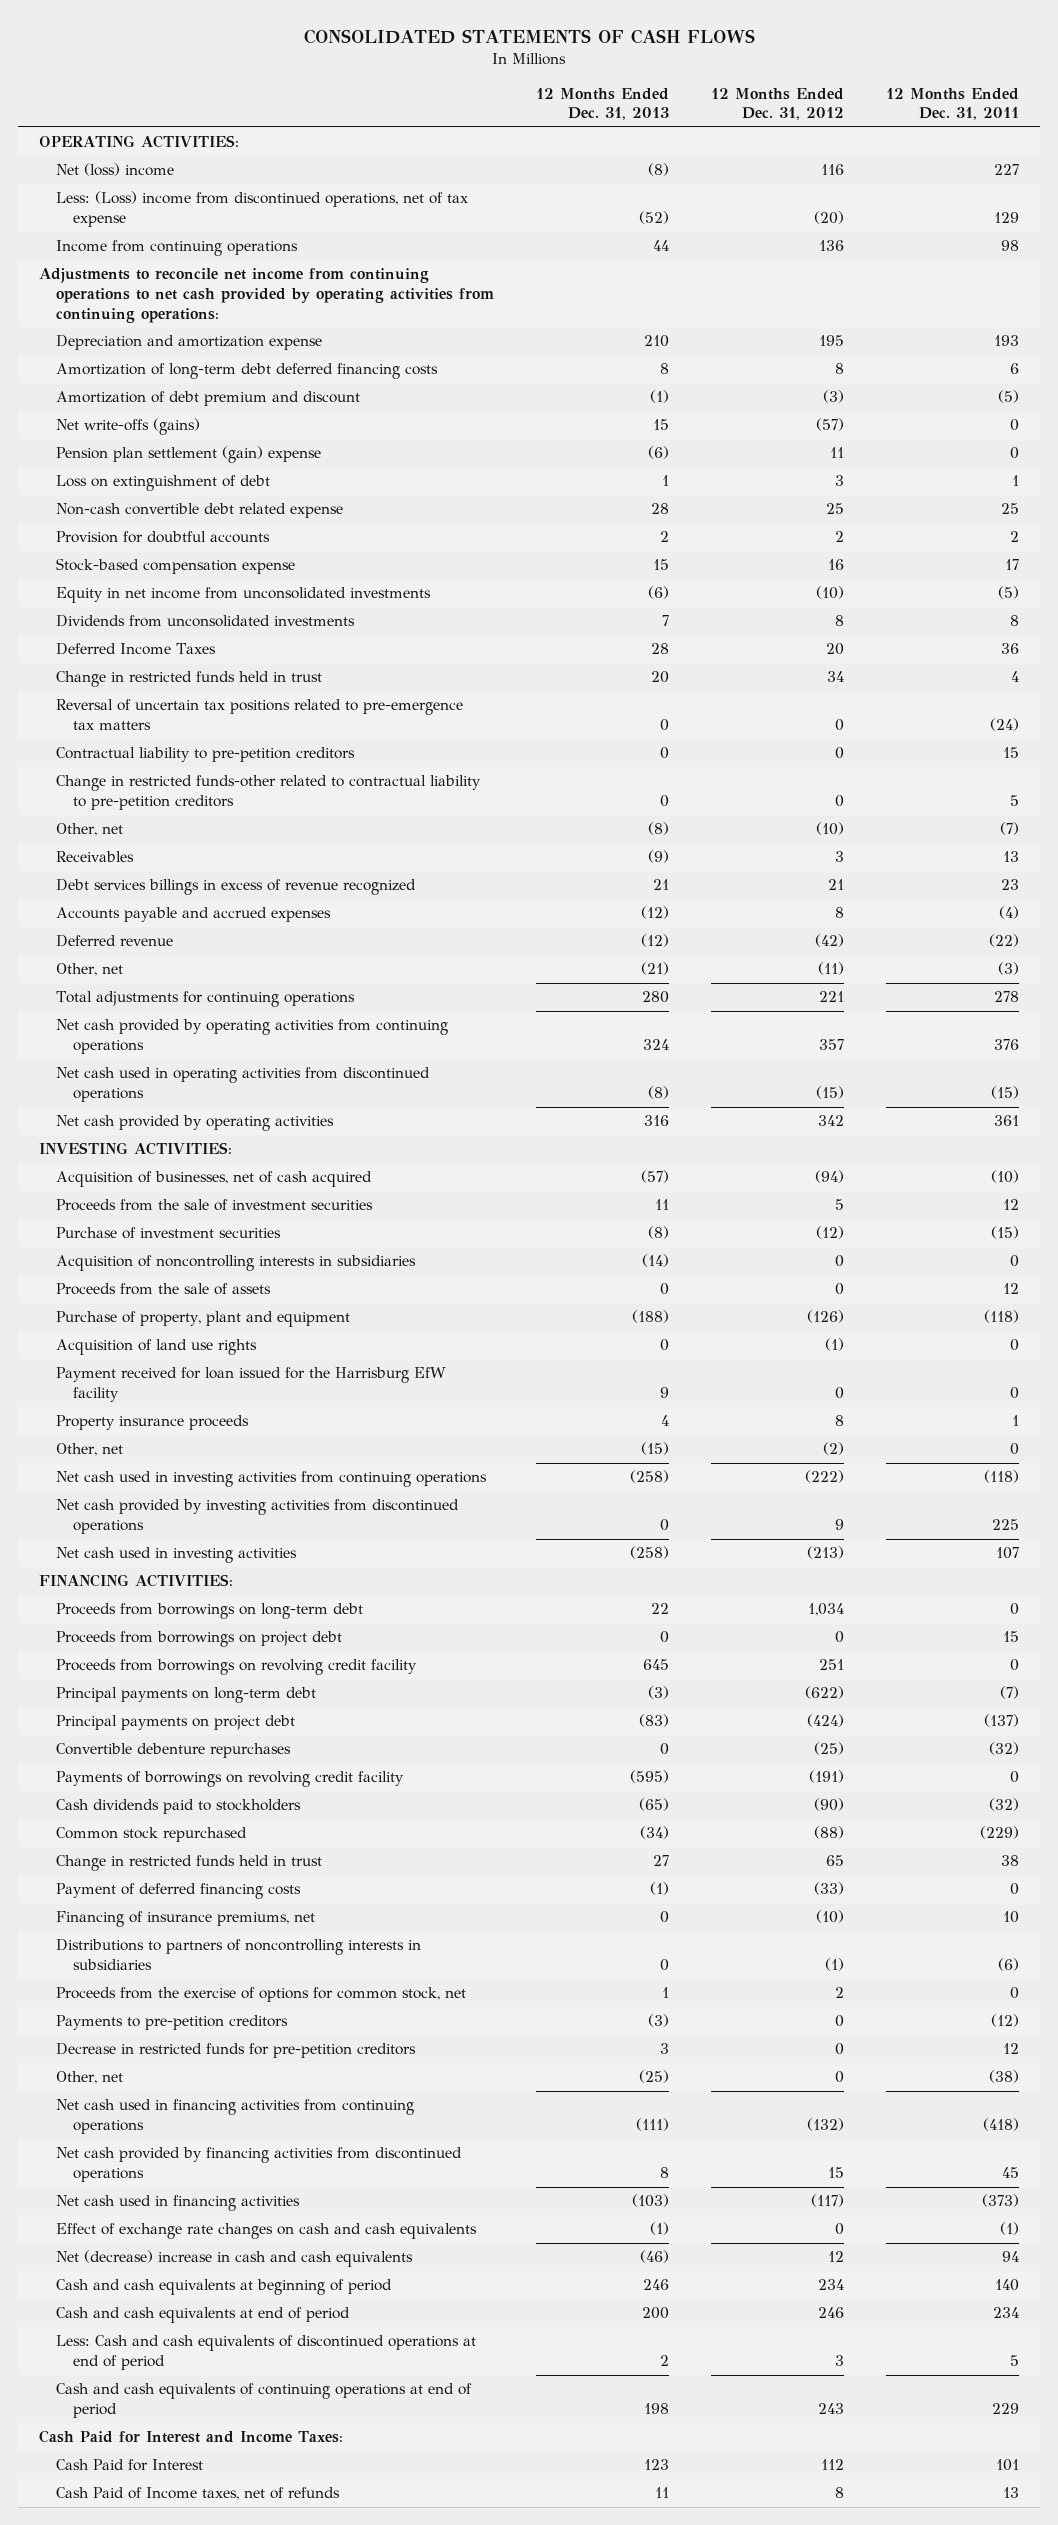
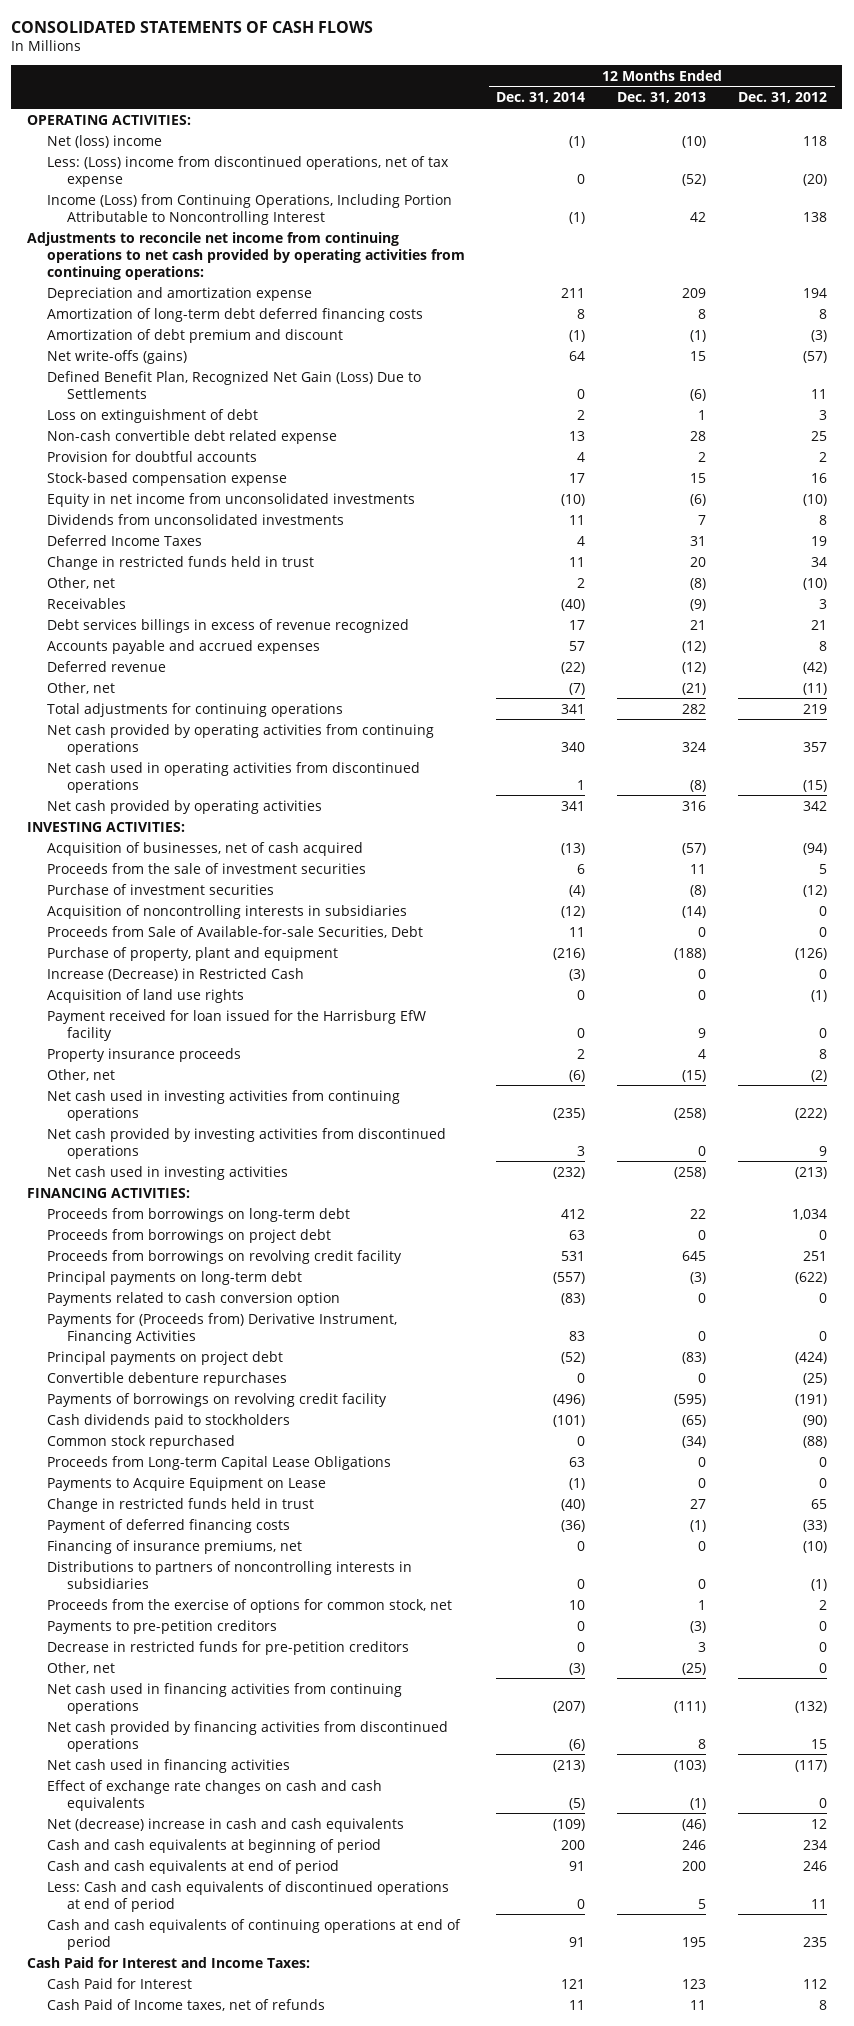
[885,87,1019,121] 12 Months Ended Dec. 31, 2011 -> none
none -> [496,92,586,104] Dec. 31, 2014
[647,163,669,177] (8) -> [682,135,707,148] (10)
[820,164,844,176] 116 -> [802,135,827,146] 118
[56,240,299,257] Income from continuing operations -> [46,193,452,225] Income (Loss) from Continuing Operations, Including Portion Attributable to Noncontrolling Interest
[652,240,669,252] 44 -> [690,211,707,222] 42
[818,240,844,252] 136 -> [802,211,827,222] 138
[643,335,669,348] 210 -> [682,287,707,298] 209
[818,335,844,347] 195 -> [802,287,827,298] 194
[56,446,322,464] Pension plan settlement (gain) expense -> [46,370,421,399] Defined Benefit Plan, Recognized Net Gain (Loss) Due to Settlements
[650,643,669,655] 28 -> [690,535,707,546] 31
[825,643,844,656] 20 -> [810,535,827,546] 19
[56,699,464,730] Reversal of uncertain tax positions related to pre-emergence tax matters -> none
[56,747,356,763] Contractual liability to pre-petition creditors -> none
[56,775,482,810] Change in restricted funds-other related to contractual liability to pre-petition creditors -> none
[641,991,669,1004] 280 -> [682,703,707,714] 282
[818,991,844,1003] 221 -> [802,703,827,714] 219
[56,1283,272,1296] Proceeds from the sale of assets -> none
none -> [46,925,423,938] Proceeds from Sale of Available-for-sale Securities, Debt
none -> [46,967,304,981] Increase (Decrease) in Restricted Cash
none -> [46,1291,340,1306] Payments related to cash conversion option
none -> [46,1312,397,1344] Payments for (Proceeds from) Derivative Instrument, Financing Activities
none -> [46,1455,391,1470] Proceeds from Long-term Capital Lease Obligations
none -> [46,1476,326,1491] Payments to Acquire Equipment on Lease
[659,2354,669,2366] 2 -> [698,1898,707,1909] 5
[834,2354,844,2366] 3 -> [810,1898,827,1909] 11
[643,2402,669,2414] 198 -> [682,1936,707,1947] 195
[817,2402,844,2414] 243 -> [802,1936,827,1947] 235

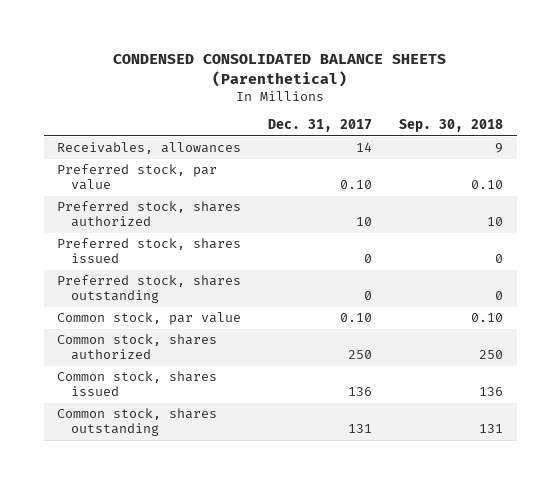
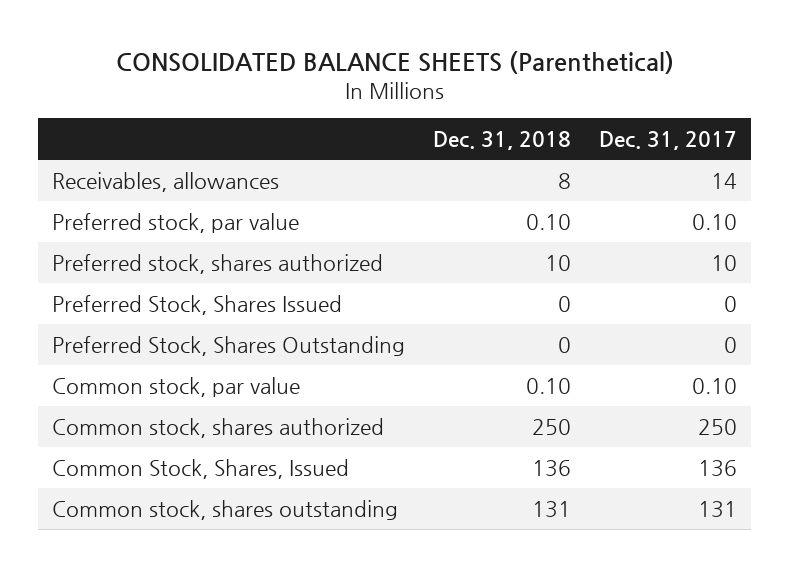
[113,53,447,87] CONDENSED CONSOLIDATED BALANCE SHEETS (Parenthetical) -> [115,50,674,74] CONSOLIDATED BALANCE SHEETS (Parenthetical)
[399,119,504,133] Sep. 30, 2018 -> none
none -> [433,130,572,150] Dec. 31, 2018
[57,238,242,264] Preferred stock, shares issued -> [52,294,343,315] Preferred Stock, Shares Issued
[57,275,242,304] Preferred stock, shares outstanding -> [52,335,406,356] Preferred Stock, Shares Outstanding
[57,371,218,397] Common stock, shares issued -> [52,458,350,479] Common Stock, Shares, Issued

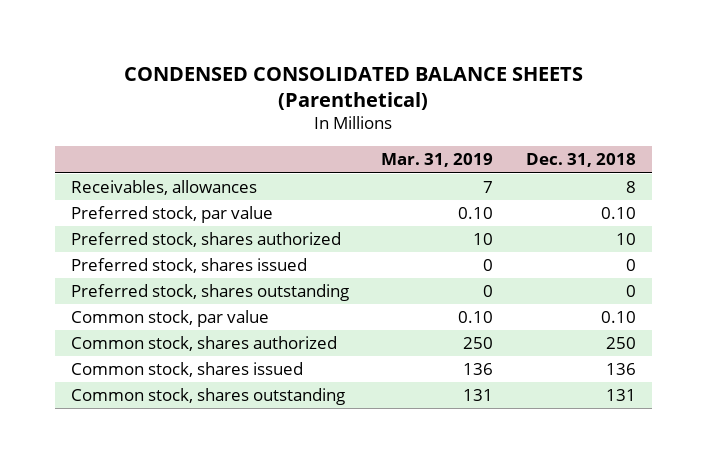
[115,50,674,74] CONSOLIDATED BALANCE SHEETS (Parenthetical) -> [124,66,584,110] CONDENSED CONSOLIDATED BALANCE SHEETS (Parenthetical)
[599,130,738,150] Dec. 31, 2017 -> none
none -> [381,153,494,168] Mar. 31, 2019
[52,294,343,315] Preferred Stock, Shares Issued -> [70,258,307,274] Preferred stock, shares issued
[52,335,406,356] Preferred Stock, Shares Outstanding -> [70,284,349,302] Preferred stock, shares outstanding
[52,458,350,479] Common Stock, Shares, Issued -> [70,362,303,378] Common stock, shares issued

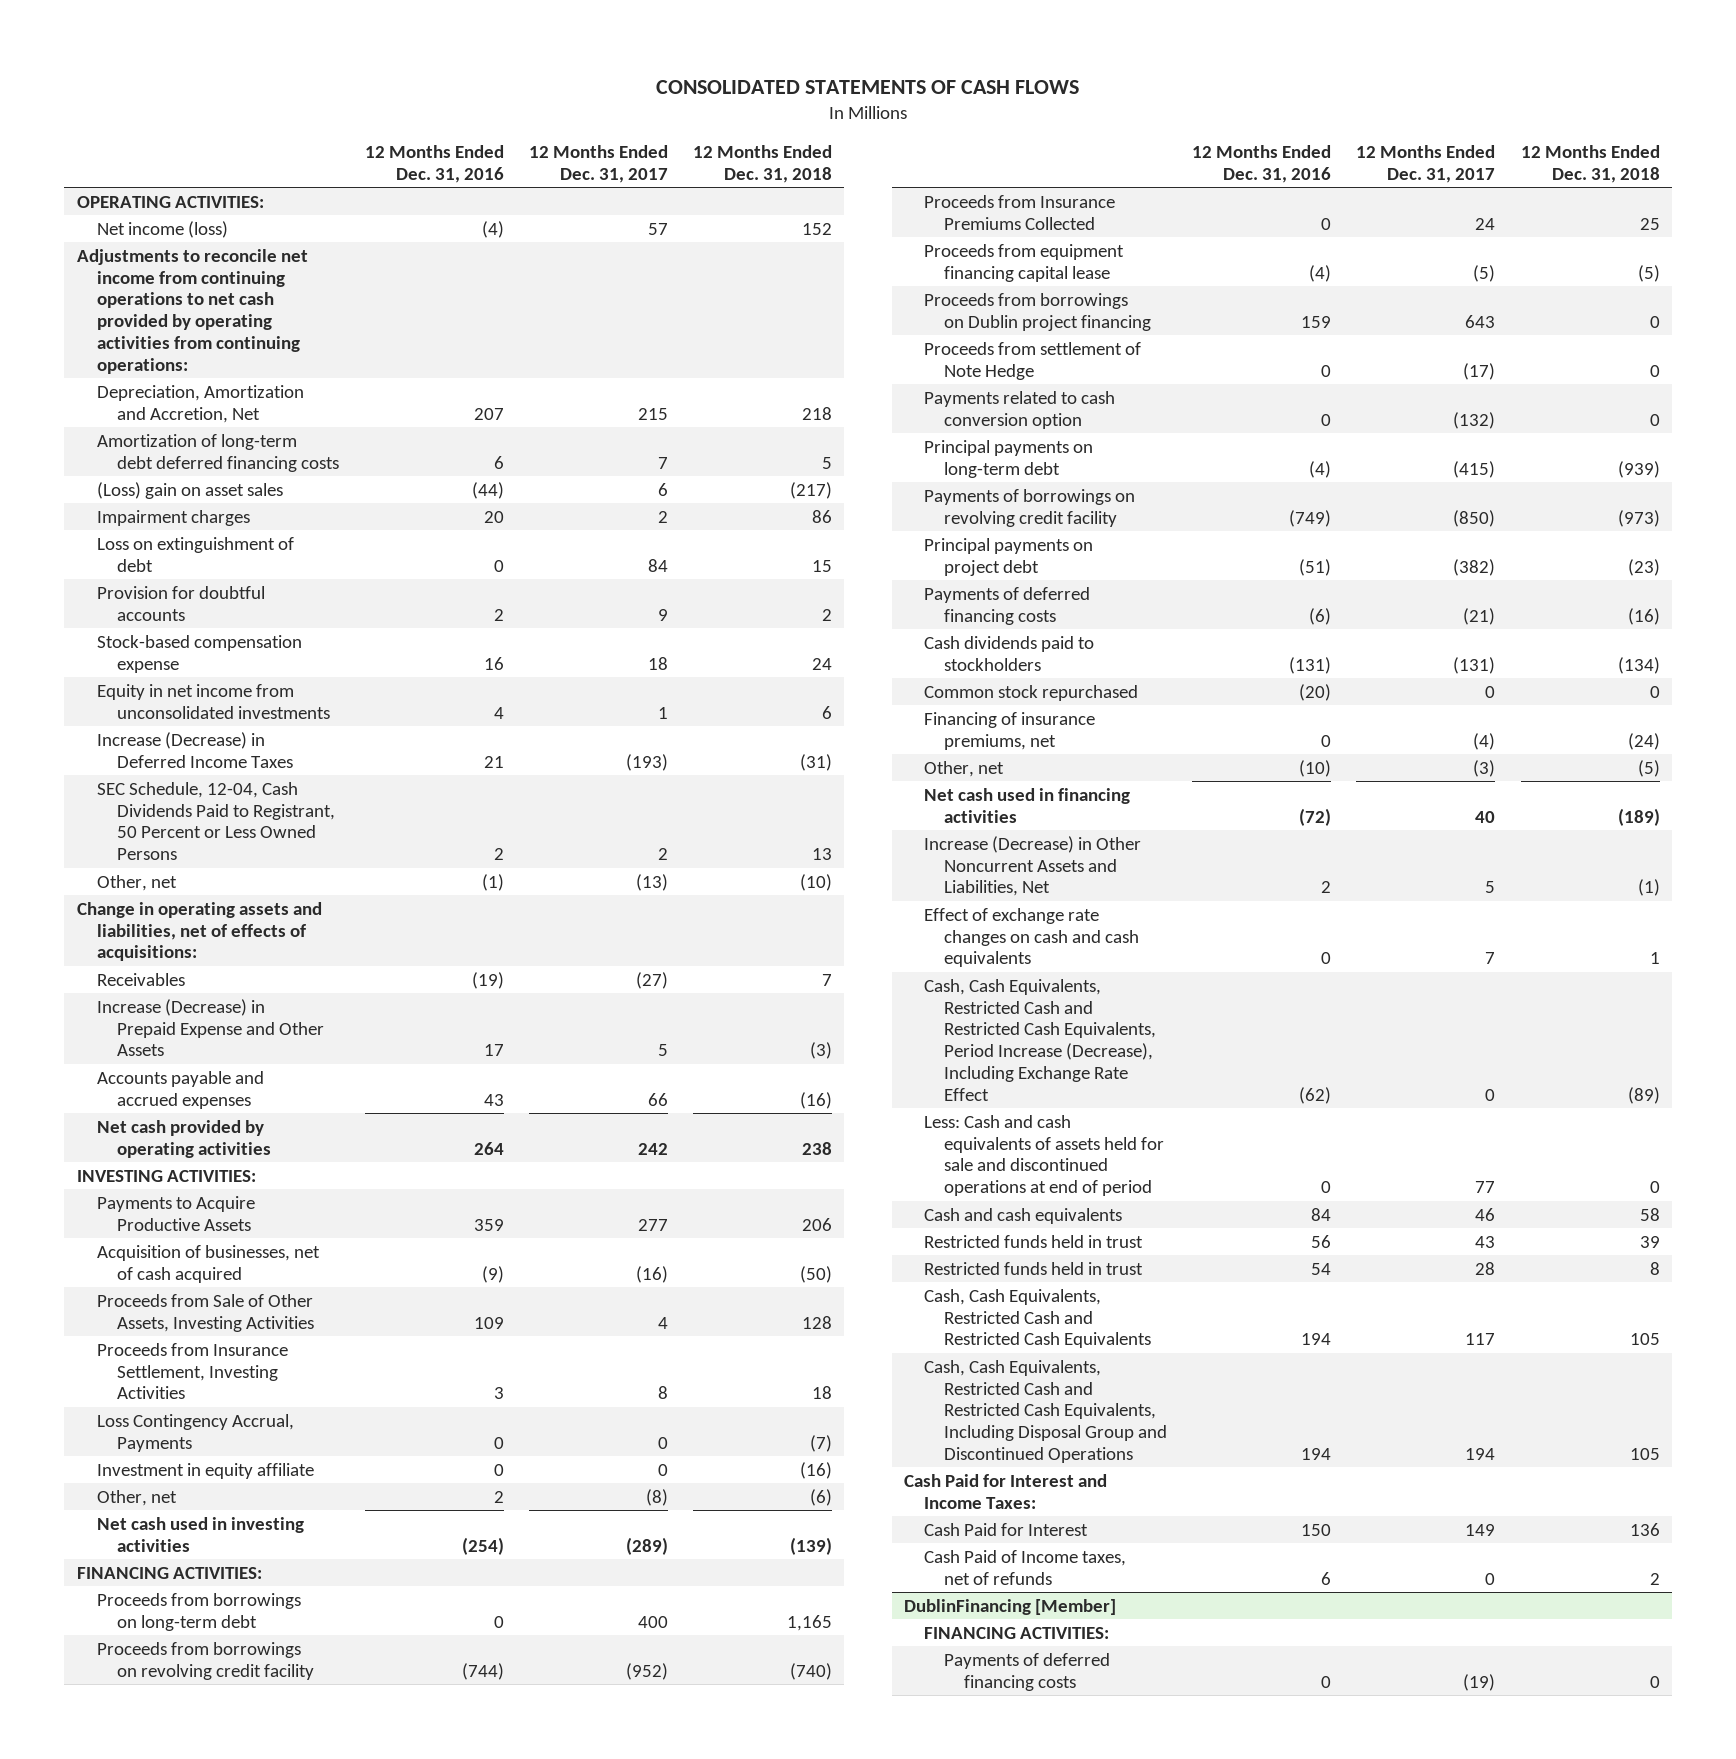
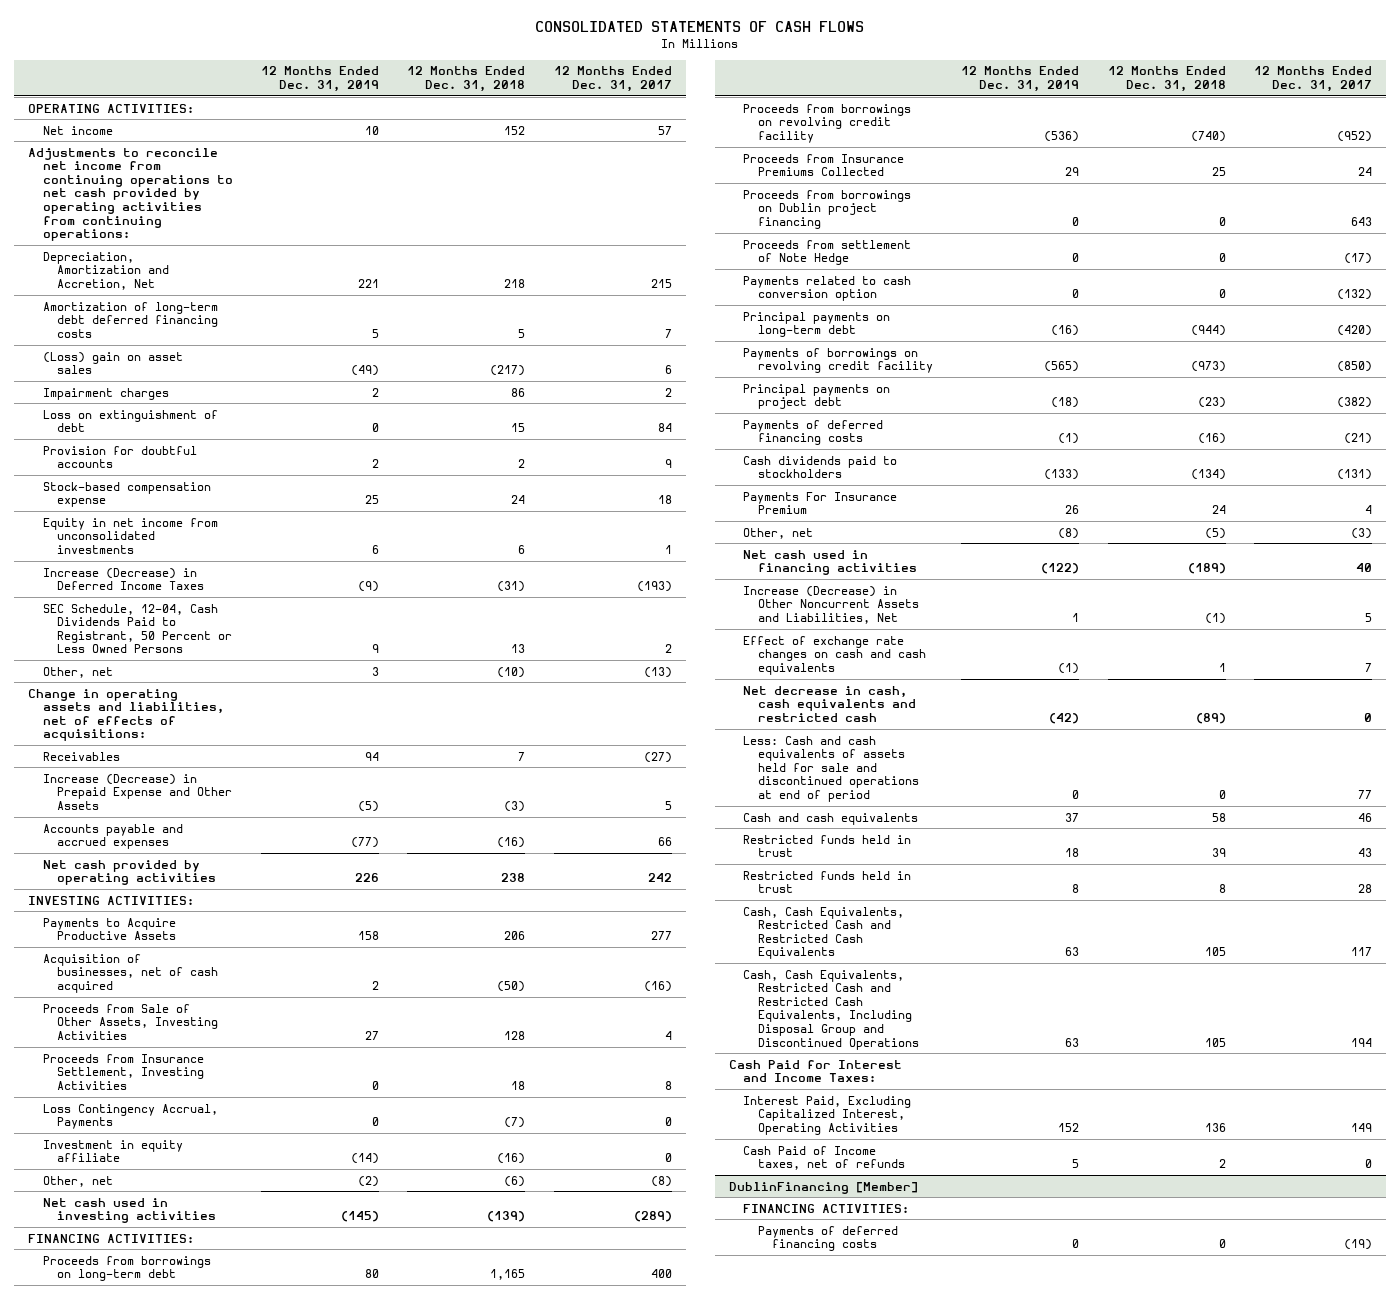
[364,144,504,183] 12 Months Ended Dec. 31, 2016 -> none
none -> [261,66,380,92] 12 Months Ended Dec. 31, 2019
[96,220,228,238] Net income (loss) -> [42,125,113,135] Net income
[924,243,1125,282] Proceeds from equipment financing capital lease -> none
[1453,460,1496,478] (415) -> [1336,325,1372,337] (420)
[1617,460,1660,478] (939) -> [1190,325,1226,337] (944)
[924,684,1139,701] Common stock repurchased -> none
[924,711,1096,750] Financing of insurance premiums, net -> none
none -> [743,491,898,515] Payments For Insurance Premium
[924,978,1157,1101] Cash, Cash Equivalents, Restricted Cash and Restricted Cash Equivalents, Period Increase (Decrease), Including Exchange Rate Effect -> [743,685,916,722] Net decrease in cash, cash equivalents and restricted cash
[924,1522,1089,1536] Cash Paid for Interest -> [743,1095,912,1135] Interest Paid, Excluding Capitalized Interest, Operating Activities

